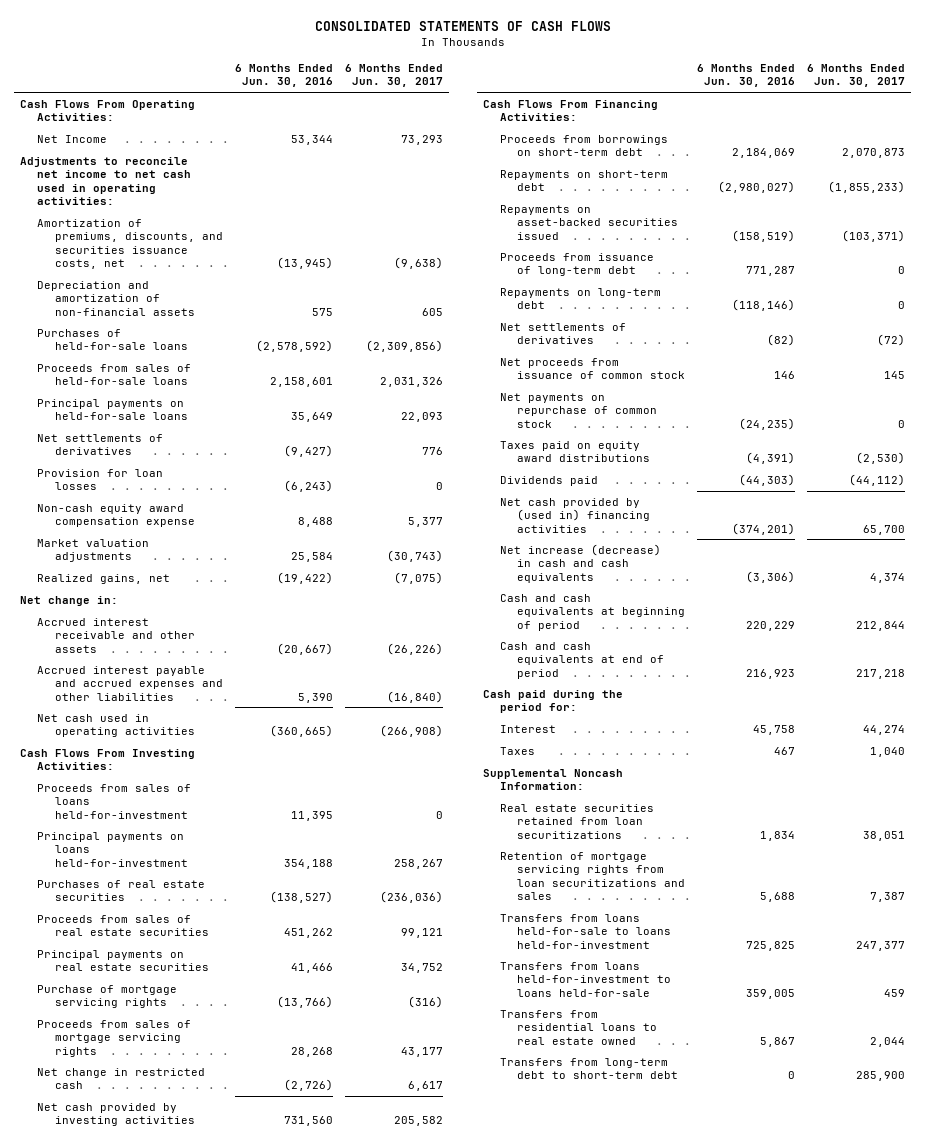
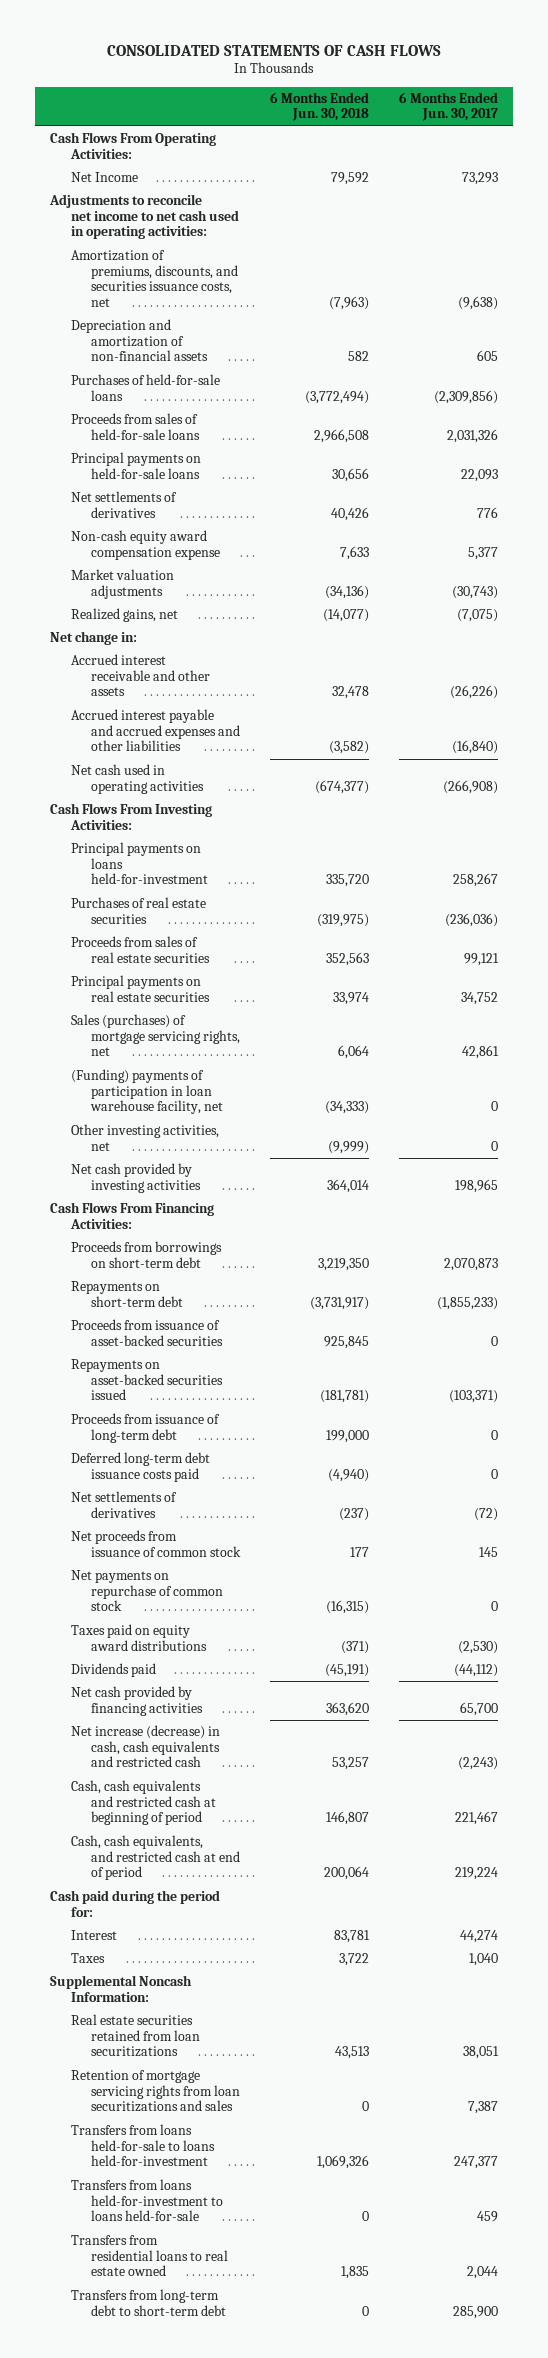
[234,64,333,88] 6 Months Ended Jun. 30, 2016 -> none
none -> [270,91,370,122] 6 Months Ended Jun. 30, 2018
[37,468,164,491] Provision for loan losses -> none
[37,783,192,819] Proceeds from sales of loans held-for-investment -> none
[37,984,178,1009] Purchase of mortgage servicing rights -> none
[37,1067,206,1090] Net change in restricted cash -> none
[37,1019,192,1057] Proceeds from sales of mortgage servicing rights -> [70,1014,241,1057] Sales (purchases) of mortgage servicing rights, net
[400,1046,443,1057] 43,177 -> [461,1045,499,1060] 42,861
none -> [70,1069,224,1115] (Funding) payments of participation in loan warehouse facility, net
none -> [70,1124,219,1151] Other investing activities, net
[393,1116,443,1127] 205,582 -> [454,1178,498,1193] 198,965
none -> [70,1319,224,1346] Proceeds from issuance of asset-backed securities
[499,287,661,310] Repayments on long-term debt -> none
none -> [70,1452,210,1482] Deferred long-term debt issuance costs paid
[499,497,651,533] Net cash provided by (used in) financing activities -> [70,1686,204,1716] Net cash provided by financing activities
[499,543,661,583] Net increase (decrease) in cash and cash equivalents -> [70,1725,221,1768] Net increase (decrease) in cash, cash equivalents and restricted cash
[870,572,906,583] 4,374 -> [457,1757,498,1771] (2,243)
[499,593,686,631] Cash and cash equivalents at beginning of period -> [70,1780,217,1826] Cash, cash equivalents and restricted cash at beginning of period
[856,620,906,631] 212,844 -> [454,1811,498,1826] 221,467
[499,641,665,679] Cash and cash equivalents at end of period -> [70,1835,241,1881] Cash, cash equivalents, and restricted cash at end of period
[856,668,906,679] 217,218 -> [454,1867,498,1881] 219,224

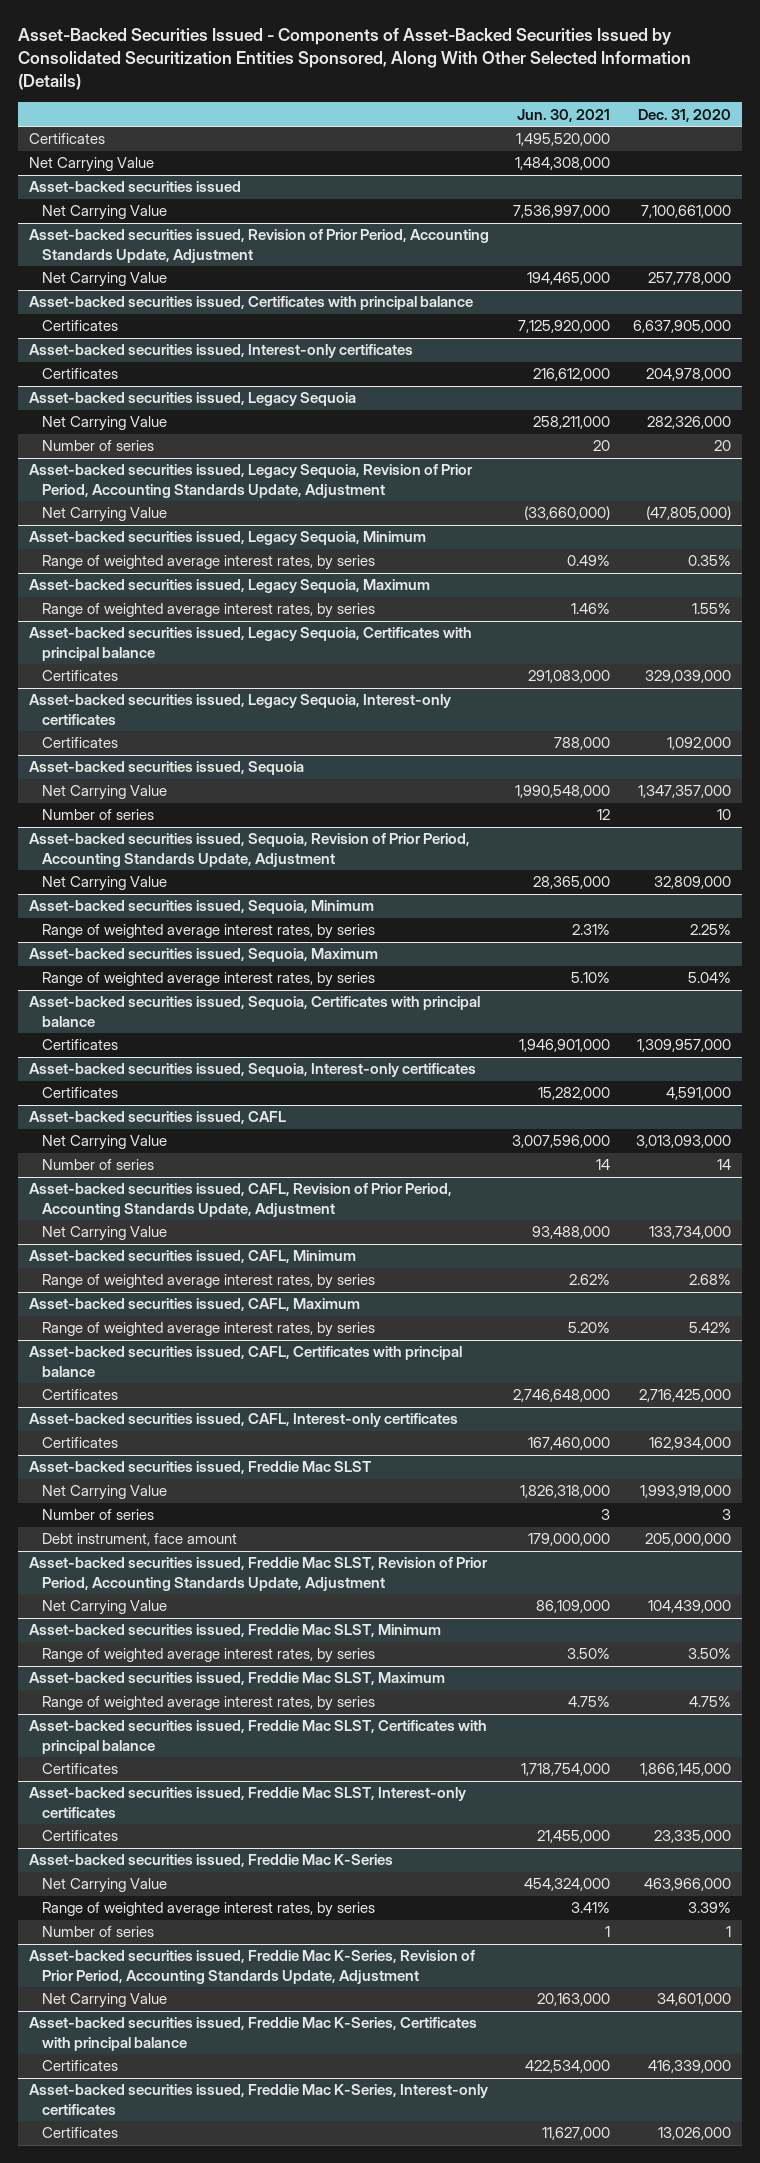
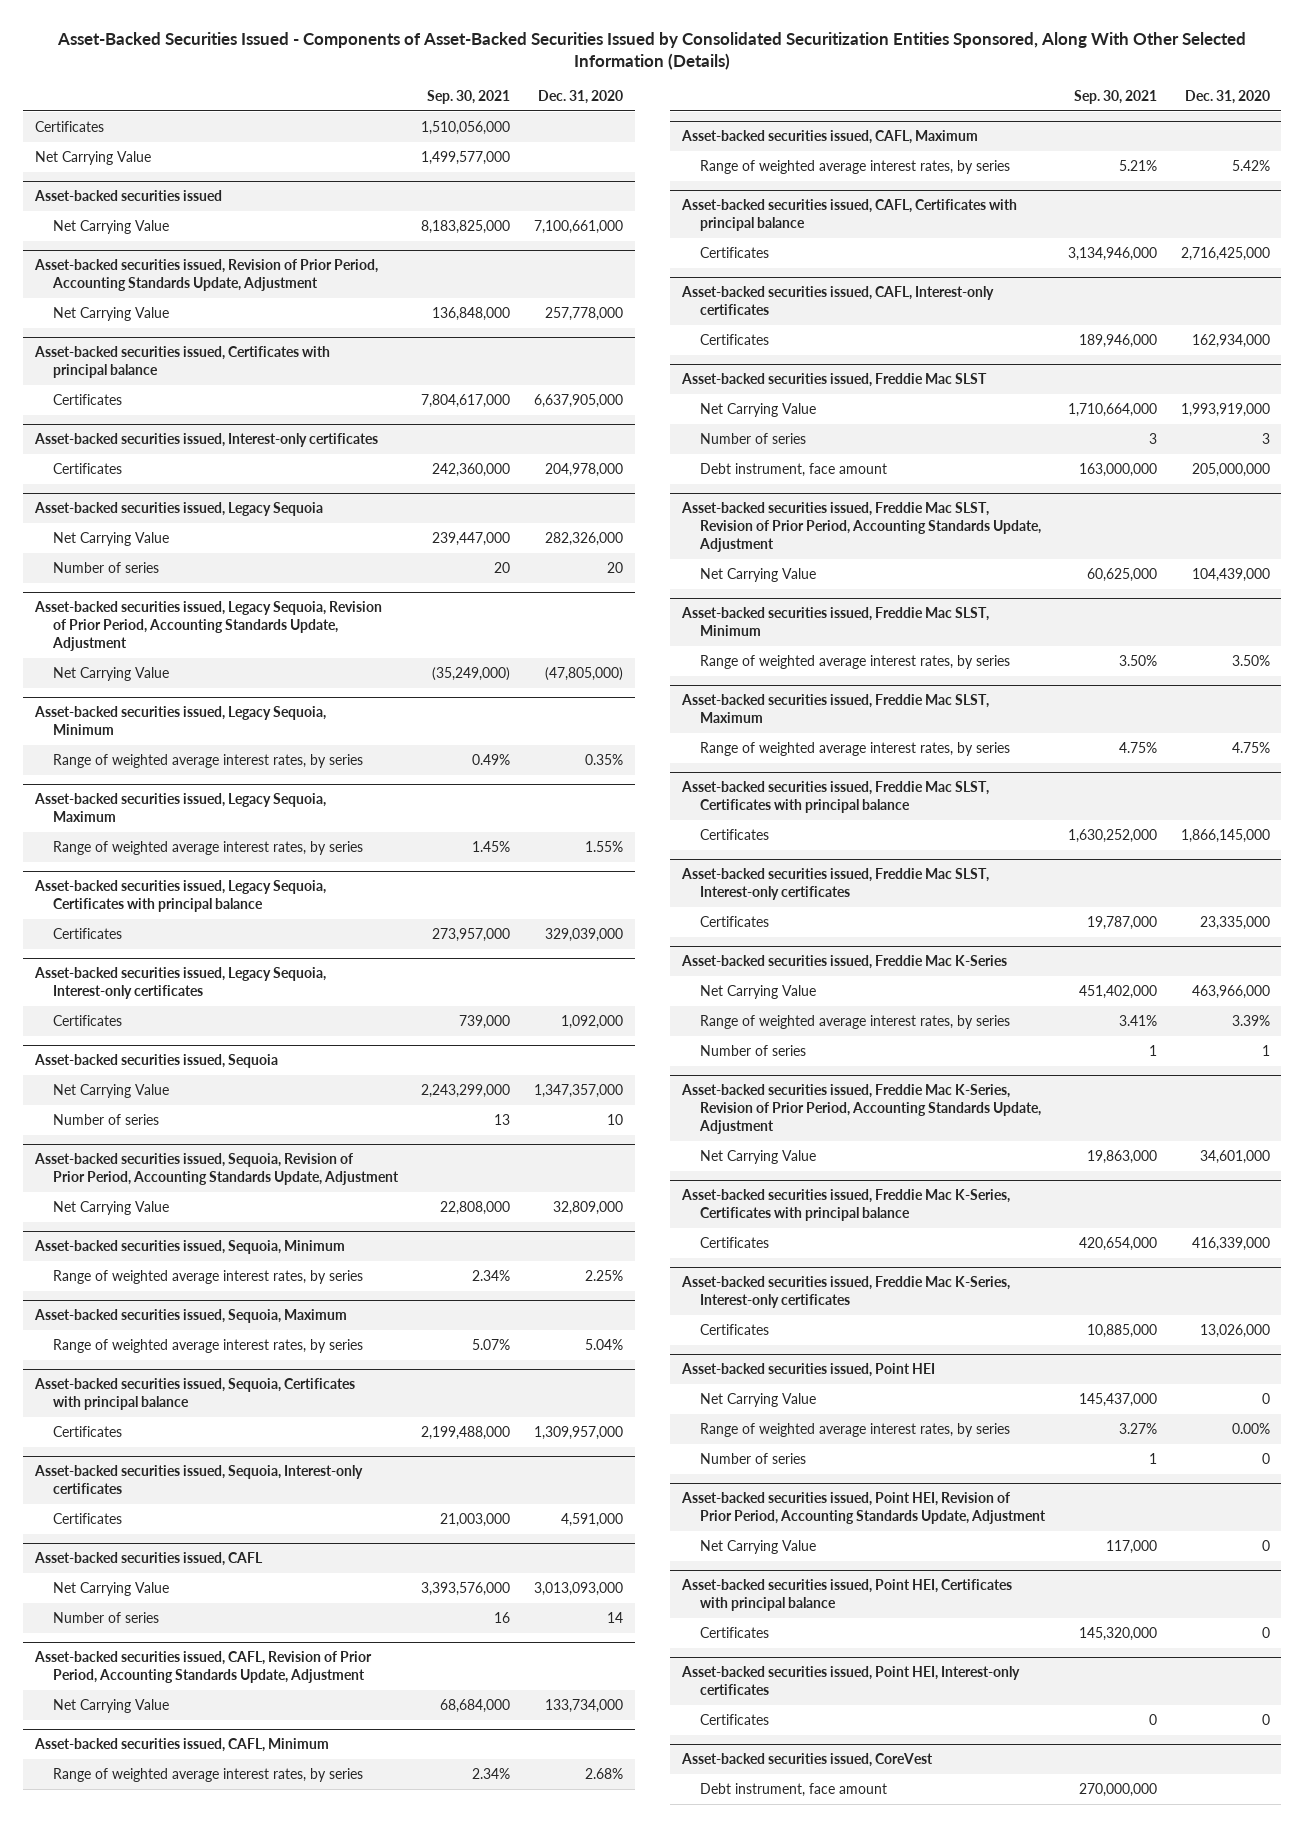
[517,108,611,122] Jun. 30, 2021 -> none
none -> [427,90,511,105] Sep. 30, 2021
none -> [680,1362,935,1377] Asset-backed securities issued, Point HEI
none -> [700,1392,817,1407] Net Carrying Value
none -> [700,1422,1011,1437] Range of weighted average interest rates, by series
none -> [700,1452,807,1464] Number of series
none -> [680,1491,1047,1525] Asset-backed securities issued, Point HEI, Revision of Prior Period, Accounting Standards Update, Adjustment
none -> [700,1539,817,1554] Net Carrying Value
none -> [680,1578,1012,1612] Asset-backed securities issued, Point HEI, Certificates with principal balance
none -> [700,1626,770,1638] Certificates
none -> [680,1665,1020,1696] Asset-backed securities issued, Point HEI, Interest-only certificates
none -> [700,1713,770,1725] Certificates
none -> [680,1752,933,1767] Asset-backed securities issued, CoreVest
none -> [700,1782,888,1797] Debt instrument, face amount

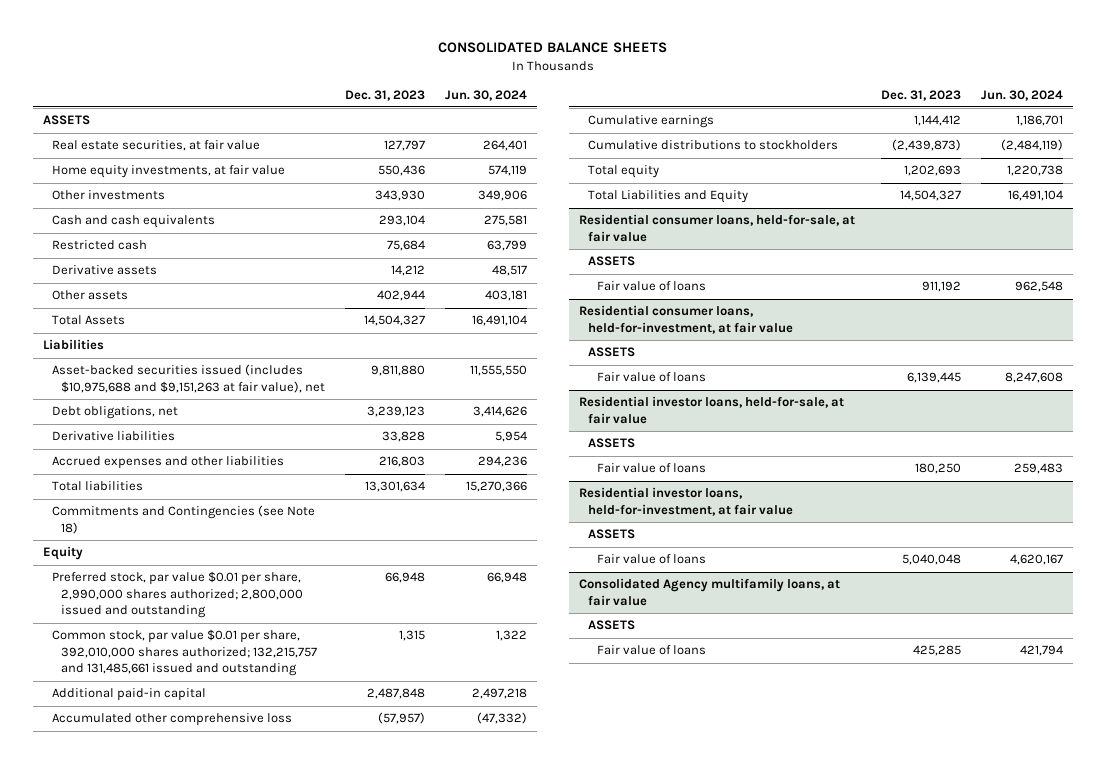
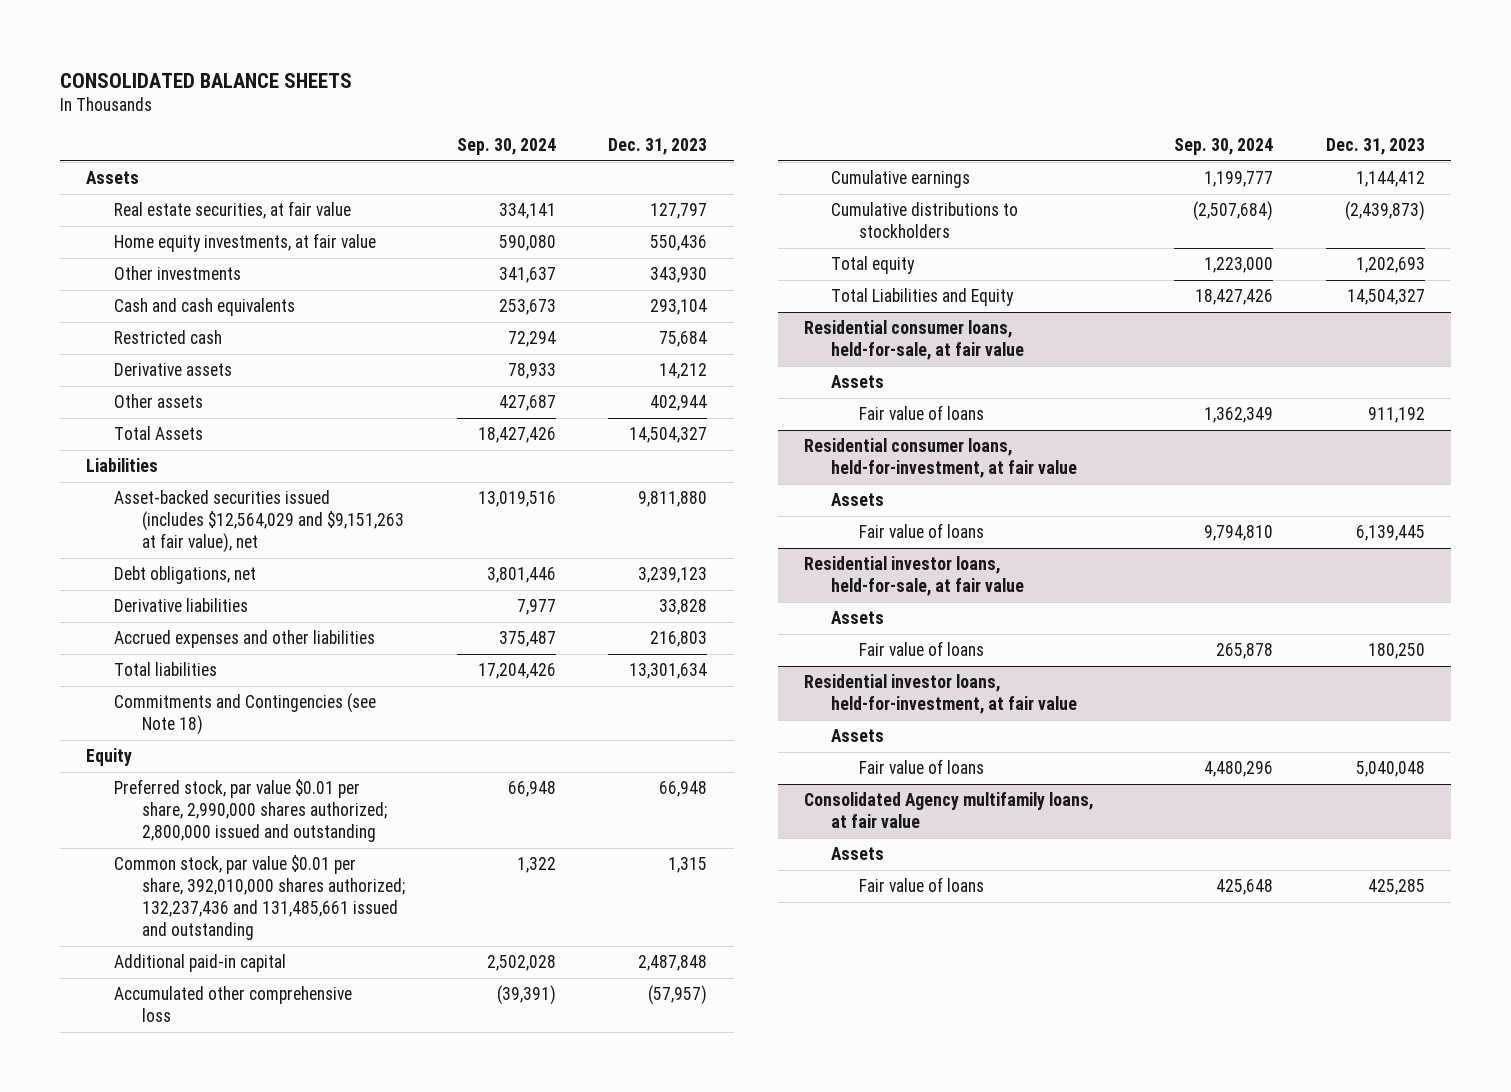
[445,89,528,101] Jun. 30, 2024 -> none
none -> [457,138,557,156] Sep. 30, 2024
[42,115,90,126] ASSETS -> [86,171,140,185] Assets
[51,364,326,393] Asset-backed securities issued (includes $10,975,688 and $9,151,263 at fair value), net -> [113,490,404,554] Asset-backed securities issued (includes $12,564,029 and $9,151,263 at fair value), net
[51,629,318,677] Common stock, par value $0.01 per share, 392,010,000 shares authorized; 132,215,757 and 131,485,661 issued and outstanding -> [113,855,405,941] Common stock, par value $0.01 per share, 392,010,000 shares authorized; 132,237,436 and 131,485,661 issued and outstanding
[588,256,636,267] ASSETS -> [831,375,885,389] Assets
[588,347,636,358] ASSETS -> [831,493,885,507] Assets
[588,438,636,449] ASSETS -> [831,611,885,625] Assets
[588,529,636,540] ASSETS -> [831,729,885,743] Assets
[588,620,636,631] ASSETS -> [831,847,885,861] Assets

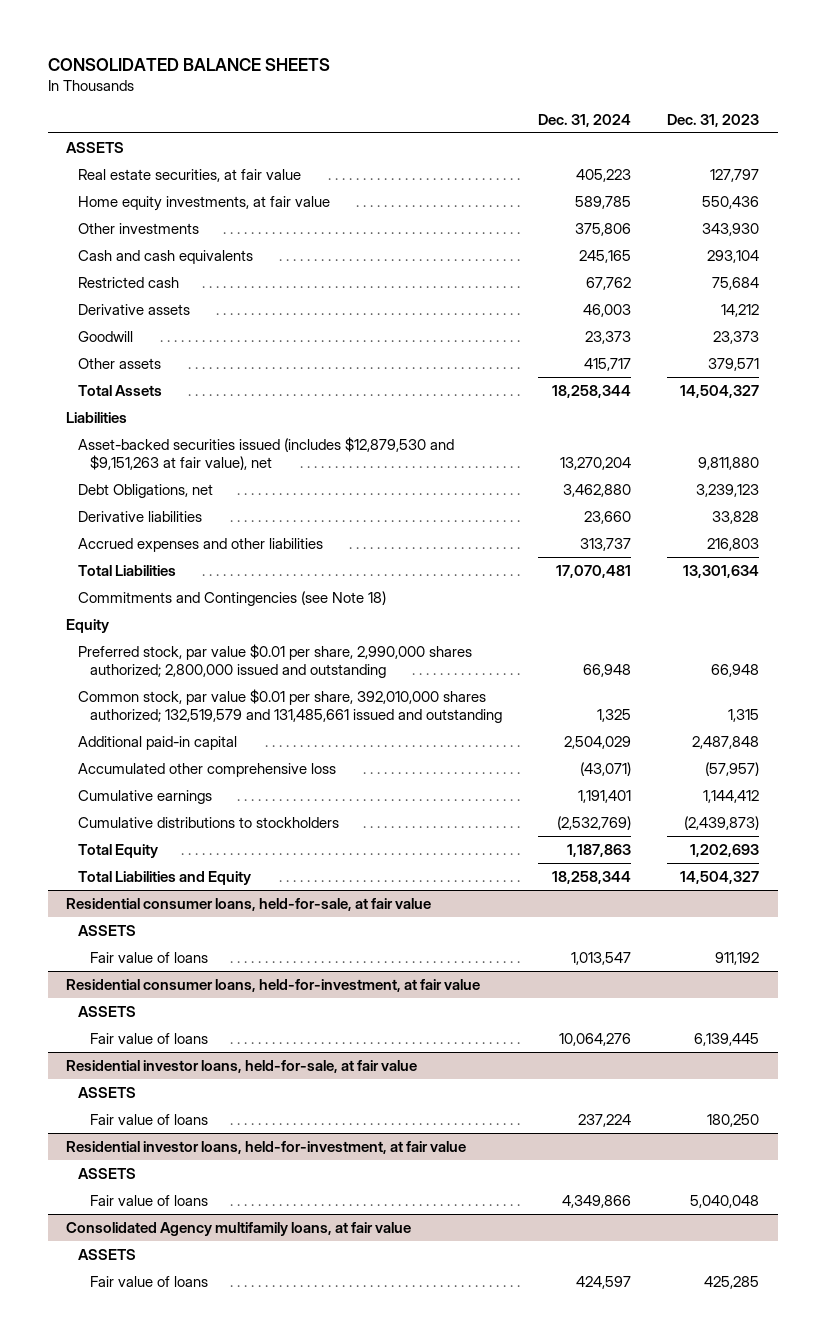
[457,138,557,156] Sep. 30, 2024 -> none
none -> [538,114,632,128] Dec. 31, 2024
[86,171,140,185] Assets -> [65,141,124,153] ASSETS
none -> [78,330,134,342] Goodwill
[650,395,708,412] 402,944 -> [708,357,760,371] 379,571
[113,490,404,554] Asset-backed securities issued (includes $12,564,029 and $9,151,263 at fair value), net -> [78,436,455,471] Asset-backed securities issued (includes $12,879,530 and $9,151,263 at fair value), net
[113,566,256,585] Debt obligations, net -> [78,483,214,498] Debt Obligations, net
[113,662,217,677] Total liabilities -> [78,564,177,576] Total Liabilities
[113,855,405,941] Common stock, par value $0.01 per share, 392,010,000 shares authorized; 132,237,436 and 131,485,661 issued and outstanding -> [78,688,503,724] Common stock, par value $0.01 per share, 392,010,000 shares authorized; 132,519,579 and 131,485,661 issued and outstanding
[831,256,916,275] Total equity -> [78,843,159,858] Total Equity
[831,375,885,389] Assets -> [78,924,137,936] ASSETS
[831,493,885,507] Assets -> [78,1005,137,1017] ASSETS
[831,611,885,625] Assets -> [78,1086,137,1098] ASSETS
[831,729,885,743] Assets -> [78,1167,137,1179] ASSETS
[831,847,885,861] Assets -> [78,1248,137,1260] ASSETS

